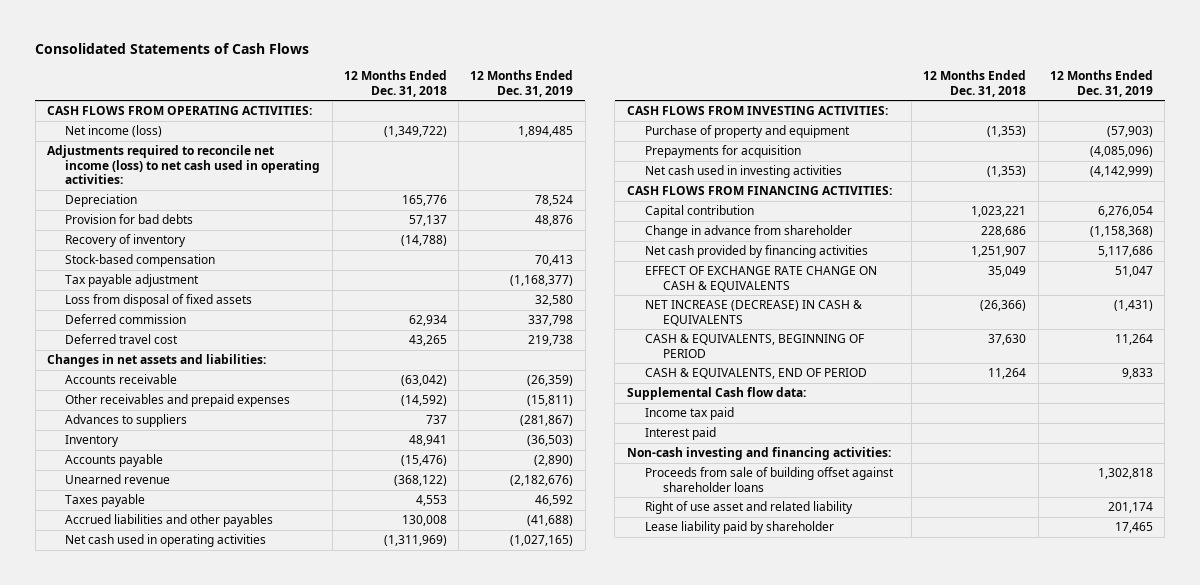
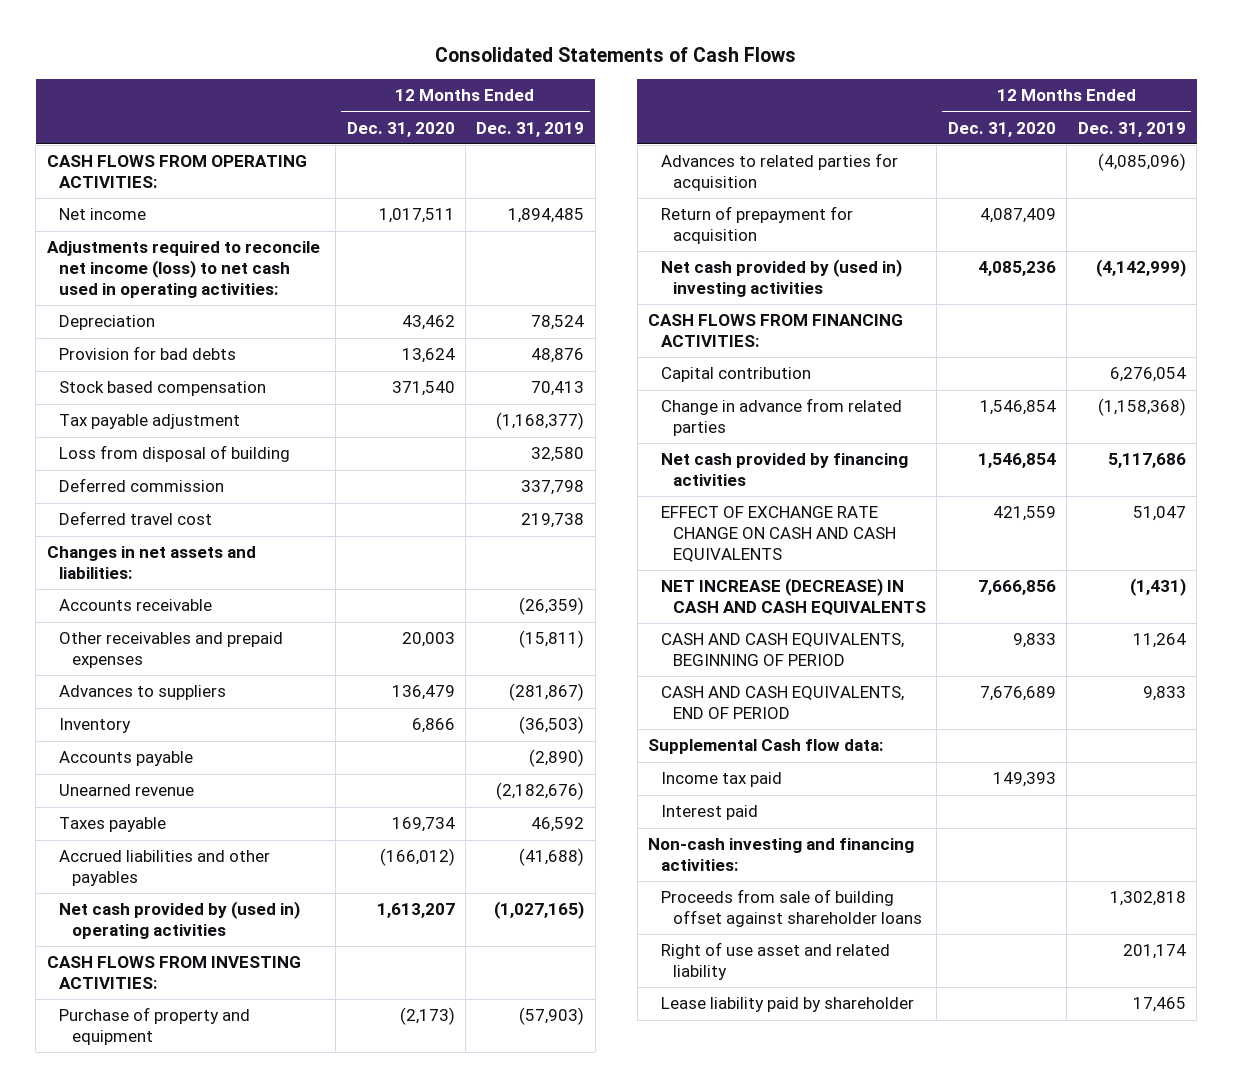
[343,70,447,97] 12 Months Ended Dec. 31, 2018 -> none
none -> [346,121,455,137] Dec. 31, 2020
[65,125,163,138] Net income (loss) -> [59,208,147,221] Net income
[65,234,187,248] Recovery of inventory -> none
[65,254,216,268] Stock-based compensation -> [59,381,267,397] Stock based compensation
[65,294,253,308] Loss from disposal of fixed assets -> [59,445,291,463] Loss from disposal of building
[65,534,267,548] Net cash used in operating activities -> [59,901,301,940] Net cash provided by (used in) operating activities
[645,145,802,159] Prepayments for acquisition -> [660,153,898,192] Advances to related parties for acquisition
none -> [660,206,853,245] Return of prepayment for acquisition
[645,165,843,179] Net cash used in investing activities -> [660,259,902,298] Net cash provided by (used in) investing activities
[645,225,853,239] Change in advance from shareholder -> [660,398,902,437] Change in advance from related parties
[645,266,878,292] EFFECT OF EXCHANGE RATE CHANGE ON CASH & EQUIVALENTS -> [660,506,897,562] EFFECT OF EXCHANGE RATE CHANGE ON CASH AND CASH EQUIVALENTS
[645,300,863,326] NET INCREASE (DECREASE) IN CASH & EQUIVALENTS -> [660,578,927,616] NET INCREASE (DECREASE) IN CASH AND CASH EQUIVALENTS
[645,334,865,358] CASH & EQUIVALENTS, BEGINNING OF PERIOD -> [660,633,904,667] CASH AND CASH EQUIVALENTS, BEGINNING OF PERIOD
[645,368,868,380] CASH & EQUIVALENTS, END OF PERIOD -> [660,686,904,720] CASH AND CASH EQUIVALENTS, END OF PERIOD

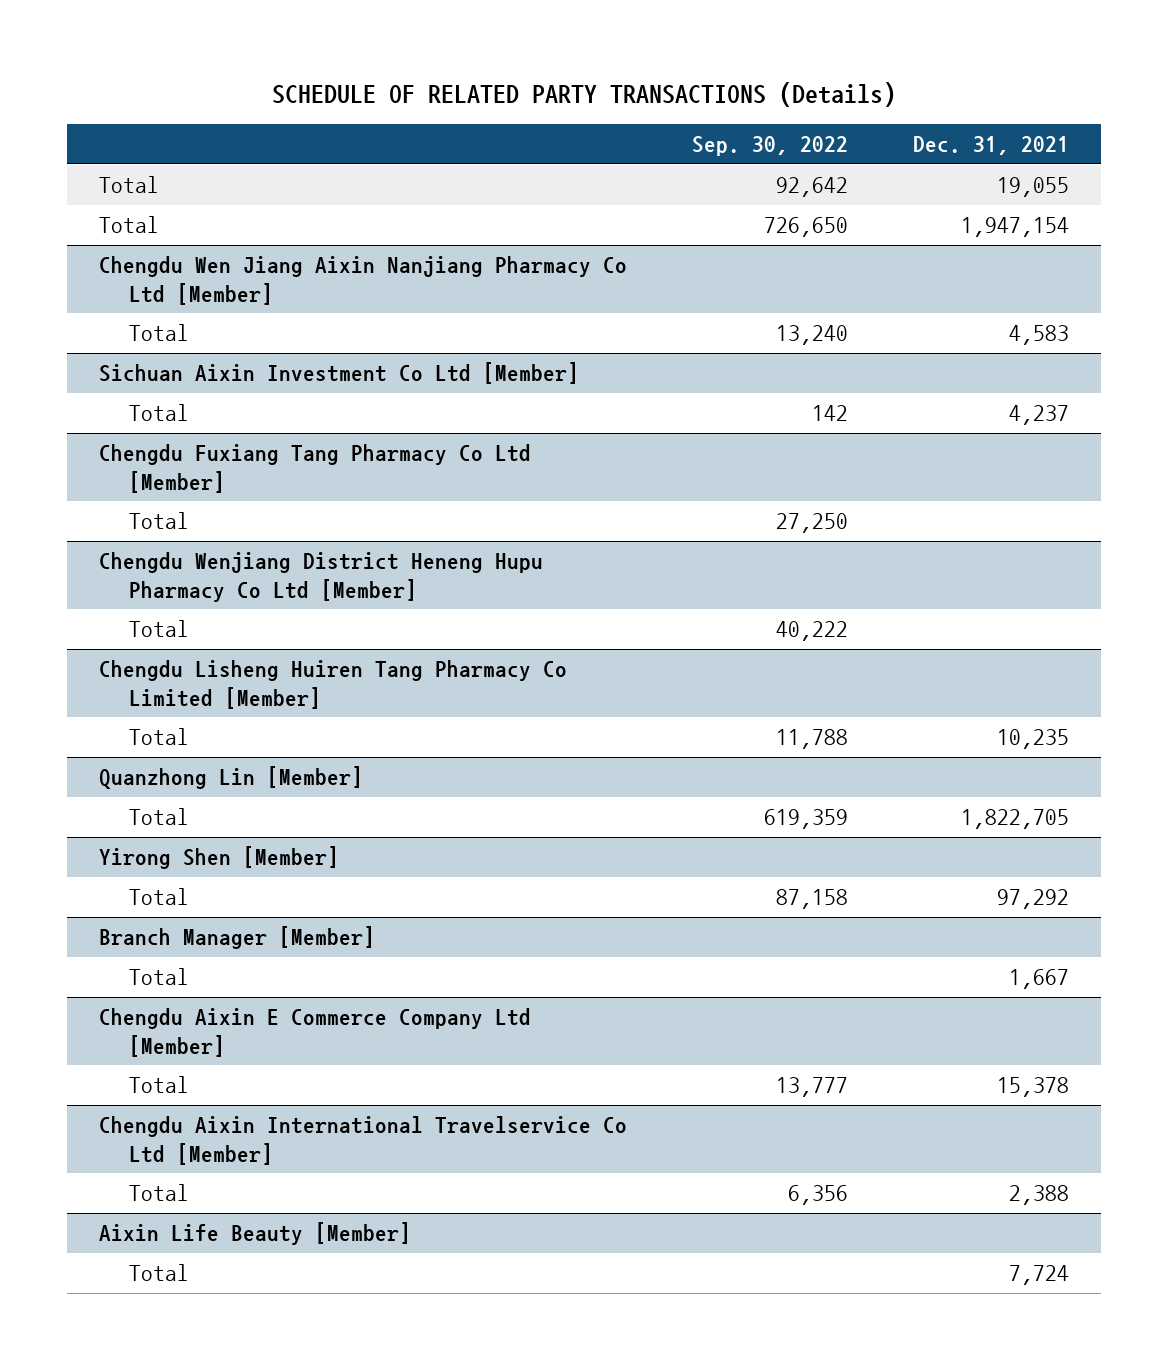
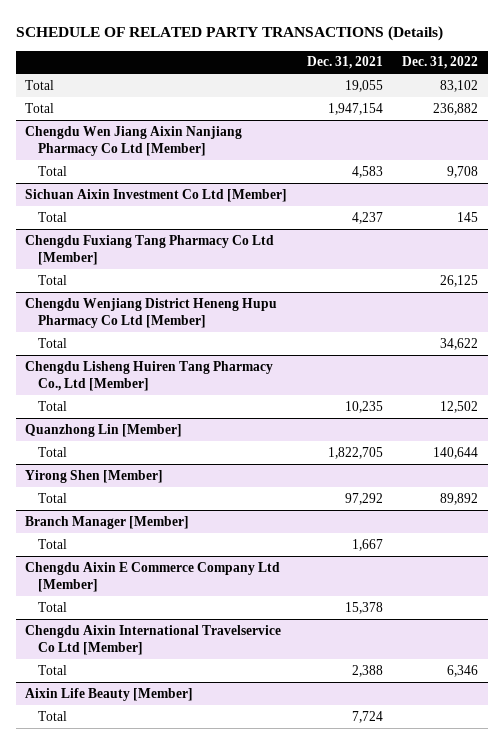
[692,136,849,157] Sep. 30, 2022 -> none
none -> [402,56,479,70] Dec. 31, 2022
[99,659,568,709] Chengdu Lisheng Huiren Tang Pharmacy Co Limited [Member] -> [25,360,274,391] Chengdu Lisheng Huiren Tang Pharmacy Co., Ltd [Member]

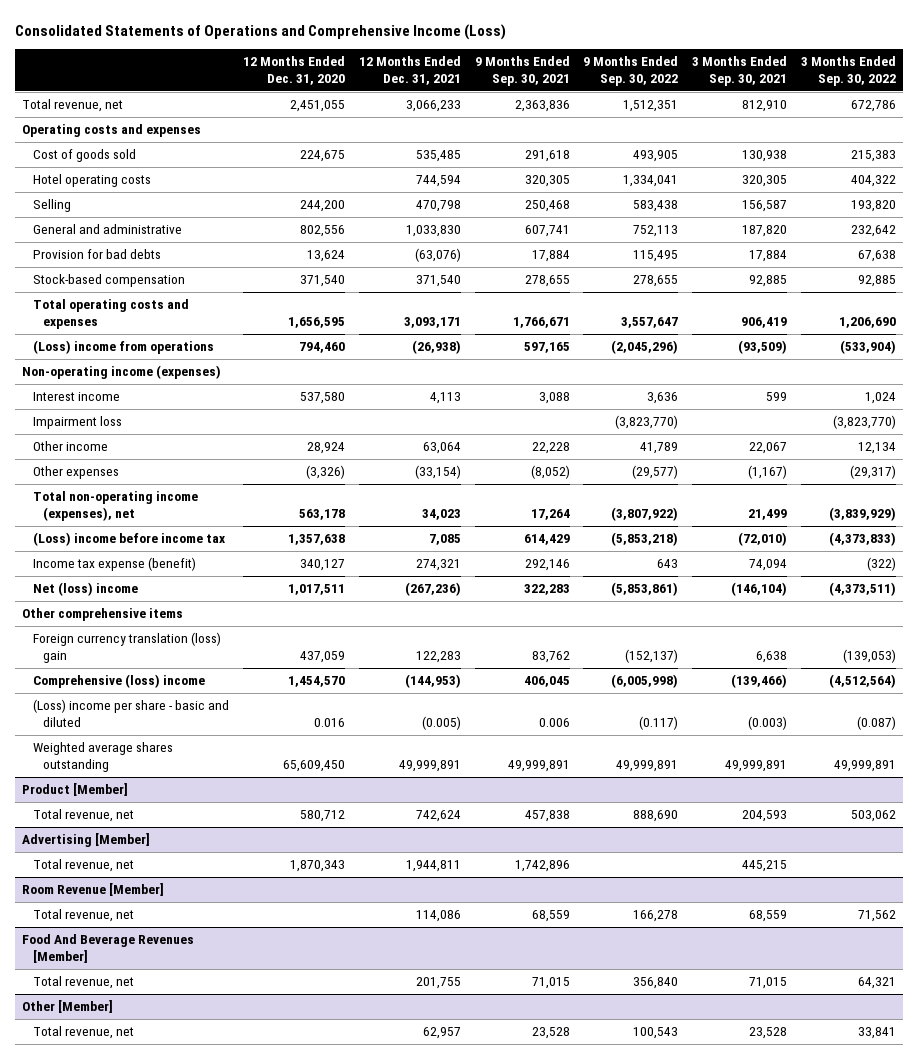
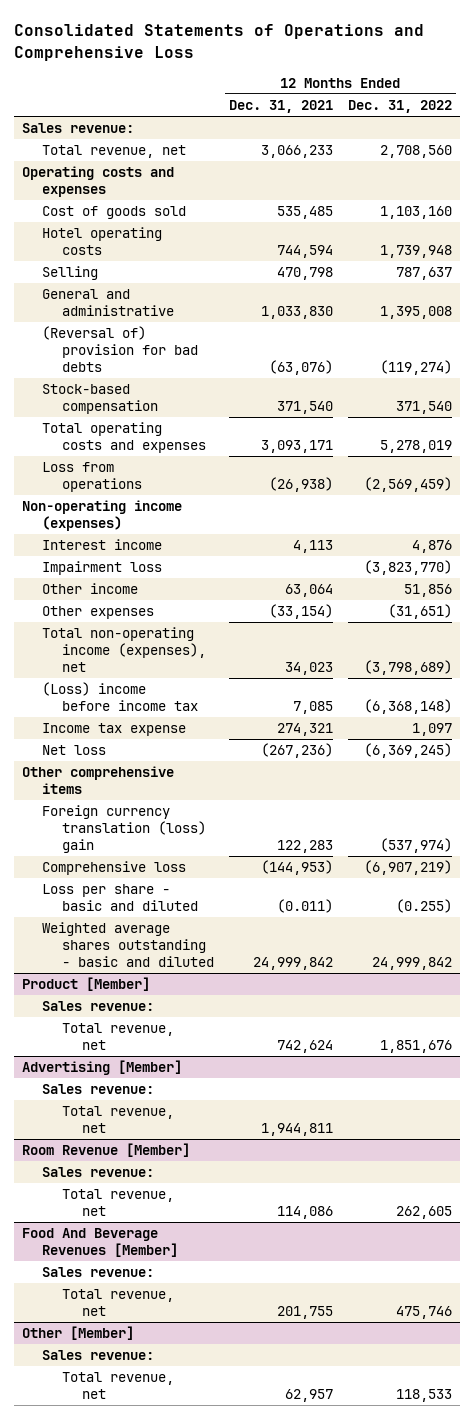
[15,23,507,40] Consolidated Statements of Operations and Comprehensive Income (Loss) -> [14,23,425,61] Consolidated Statements of Operations and Comprehensive Loss
[242,56,345,85] 12 Months Ended Dec. 31, 2020 -> none
[474,56,570,86] 9 Months Ended Sep. 30, 2021 -> none
[583,56,679,86] 9 Months Ended Sep. 30, 2022 -> none
[692,56,788,86] 3 Months Ended Sep. 30, 2021 -> none
[801,56,897,86] 3 Months Ended Sep. 30, 2022 -> none
none -> [347,100,452,114] Dec. 31, 2022
none -> [21,123,134,134] Sales revenue:
[32,249,161,260] Provision for bad debts -> [41,326,198,372] (Reversal of) provision for bad debts
[32,340,214,355] (Loss) income from operations -> [41,462,142,492] Loss from operations
[32,557,196,572] Income tax expense (benefit) -> [41,723,186,737] Income tax expense
[32,582,138,597] Net (loss) income -> [41,745,106,756] Net loss
[32,674,205,689] Comprehensive (loss) income -> [41,861,186,876] Comprehensive loss
[32,699,229,727] (Loss) income per share - basic and diluted -> [41,884,198,911] Loss per share - basic and diluted
[421,715,461,730] (0.005) -> [276,898,333,913] (0.011)
[32,742,173,772] Weighted average shares outstanding -> [41,922,214,967] Weighted average shares outstanding - basic and diluted
[398,759,461,772] 49,999,891 -> [252,956,333,970] 24,999,842
none -> [41,1001,154,1012] Sales revenue:
none -> [41,1084,154,1095] Sales revenue:
none -> [41,1167,154,1178] Sales revenue:
none -> [41,1267,154,1278] Sales revenue:
none -> [41,1350,154,1361] Sales revenue:

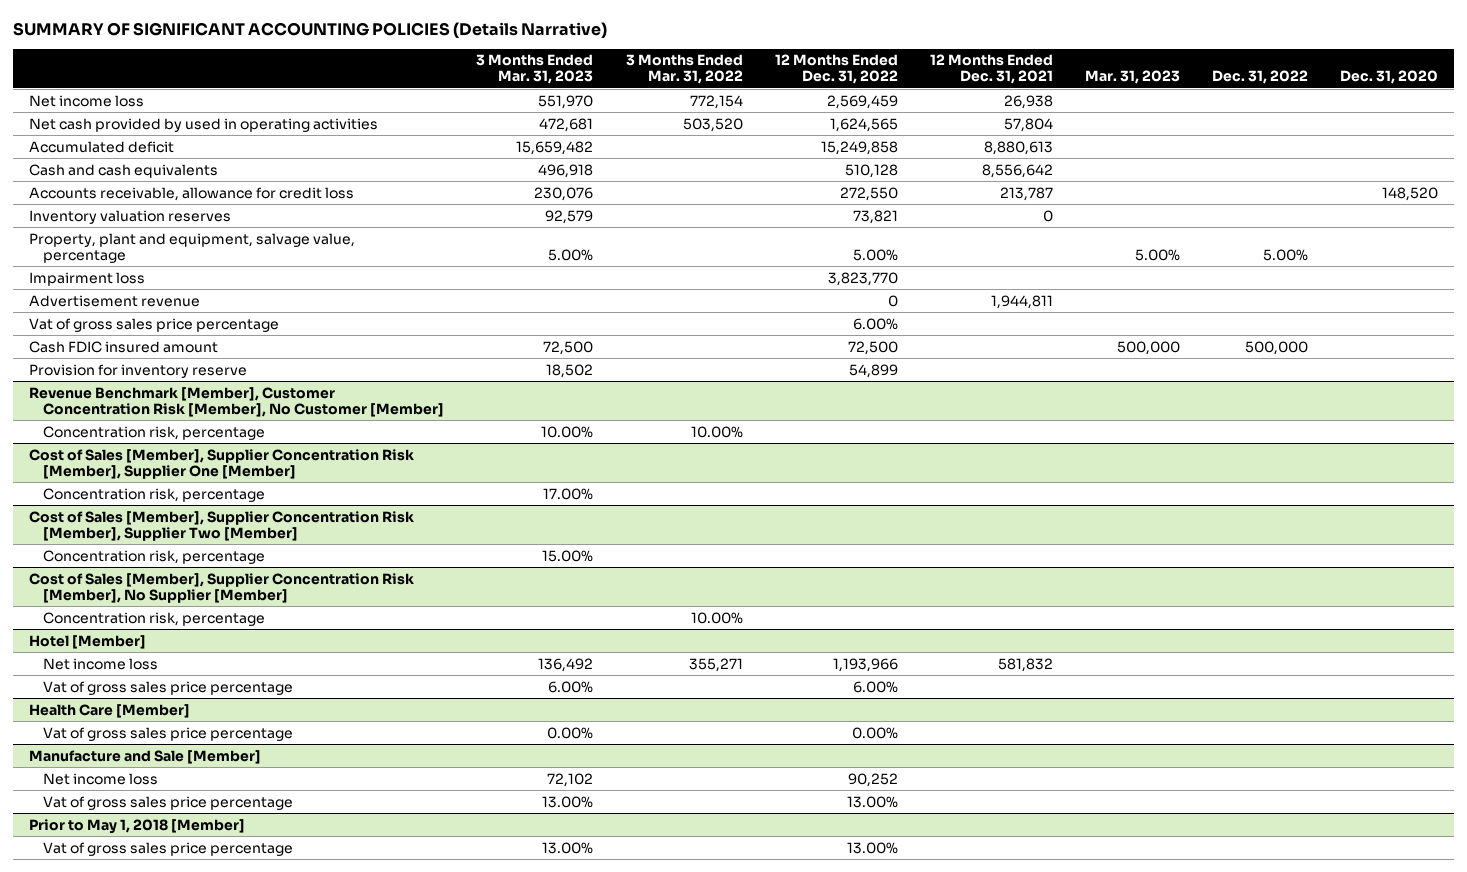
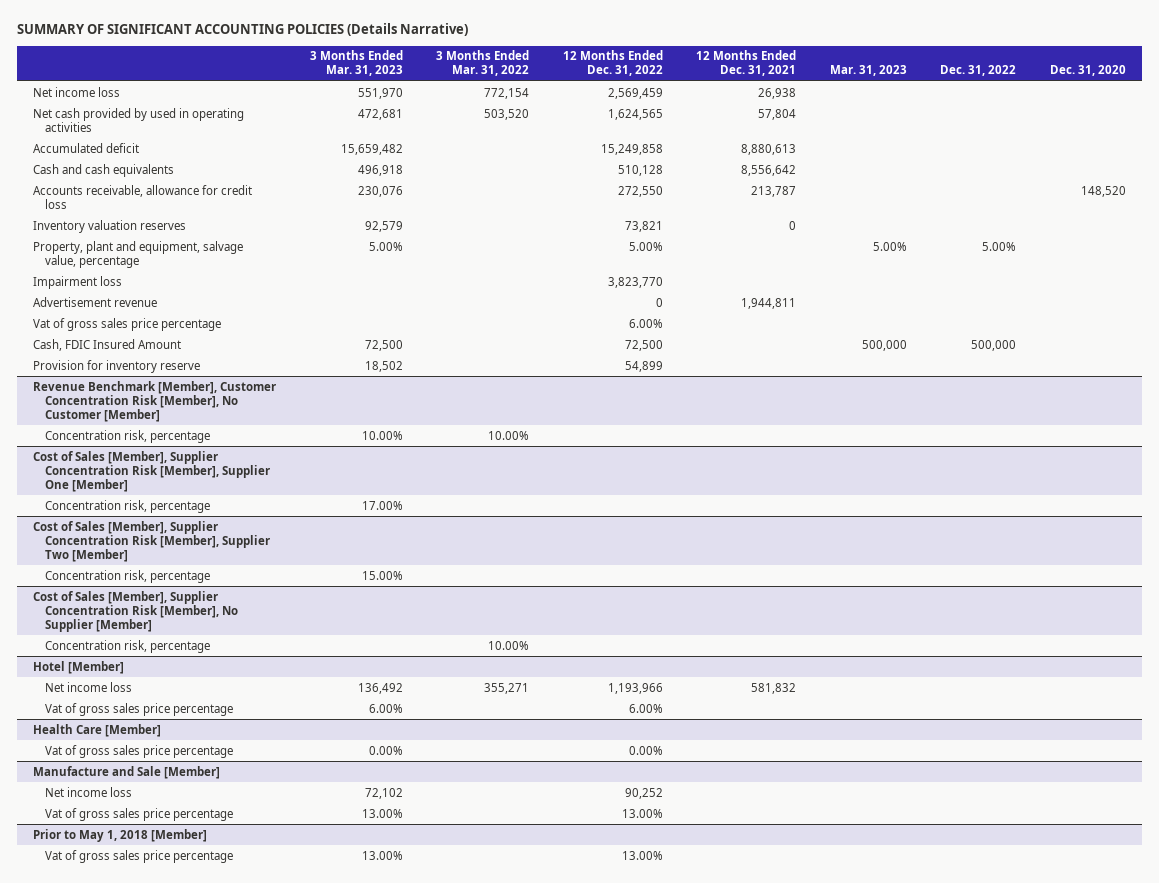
[29,340,219,353] Cash FDIC insured amount -> [33,338,182,351] Cash, FDIC Insured Amount

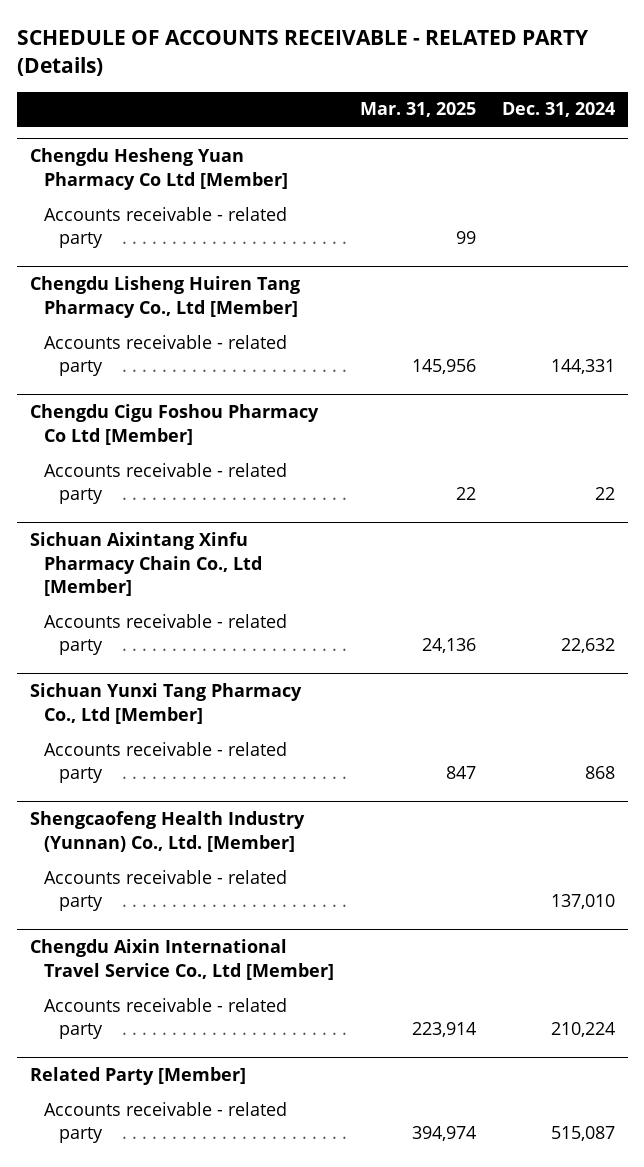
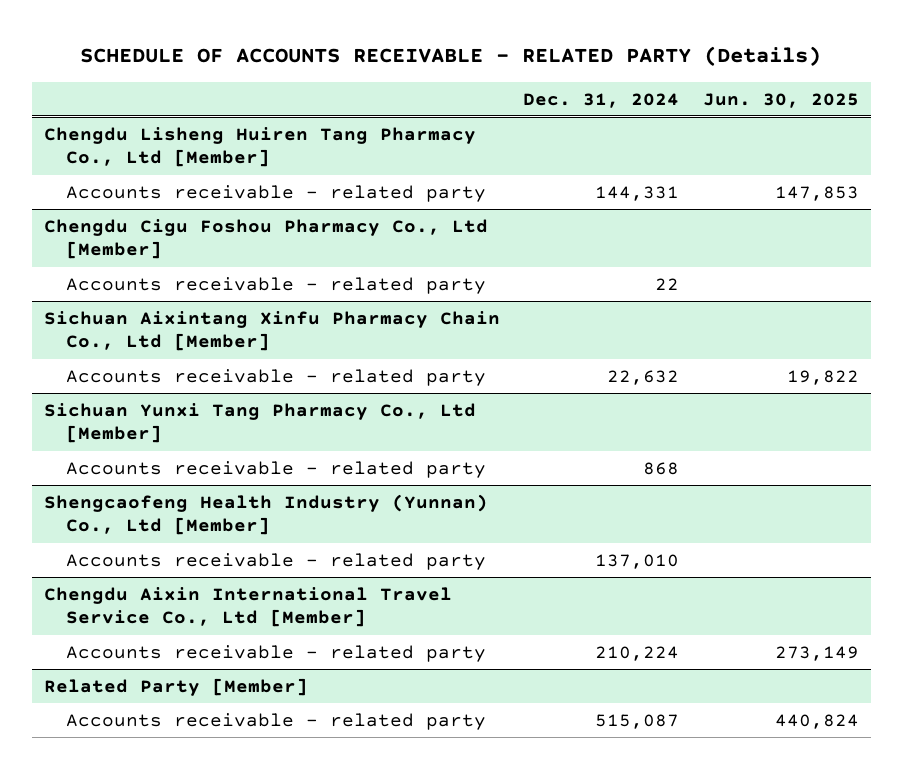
[359,102,476,118] Mar. 31, 2025 -> none
none -> [703,92,860,108] Jun. 30, 2025
[29,148,289,190] Chengdu Hesheng Yuan Pharmacy Co Ltd [Member] -> none
[44,206,288,249] Accounts receivable - related party -> none
[29,404,319,445] Chengdu Cigu Foshou Pharmacy Co Ltd [Member] -> [43,218,488,260] Chengdu Cigu Foshou Pharmacy Co., Ltd [Member]
[29,811,305,852] Shengcaofeng Health Industry (Yunnan) Co., Ltd. [Member] -> [43,493,488,536] Shengcaofeng Health Industry (Yunnan) Co., Ltd [Member]

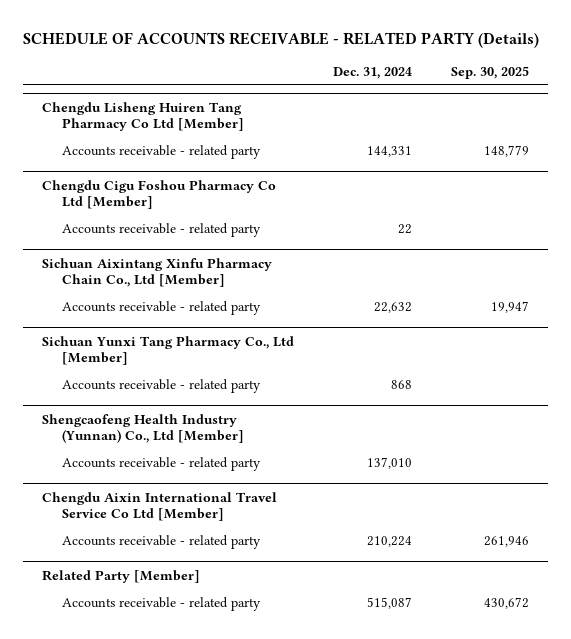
[703,92,860,108] Jun. 30, 2025 -> none
none -> [450,65,529,79] Sep. 30, 2025
[43,126,476,168] Chengdu Lisheng Huiren Tang Pharmacy Co., Ltd [Member] -> [42,101,244,131] Chengdu Lisheng Huiren Tang Pharmacy Co Ltd [Member]
[43,218,488,260] Chengdu Cigu Foshou Pharmacy Co., Ltd [Member] -> [42,179,277,209] Chengdu Cigu Foshou Pharmacy Co Ltd [Member]
[43,586,452,628] Chengdu Aixin International Travel Service Co., Ltd [Member] -> [42,491,278,521] Chengdu Aixin International Travel Service Co Ltd [Member]

